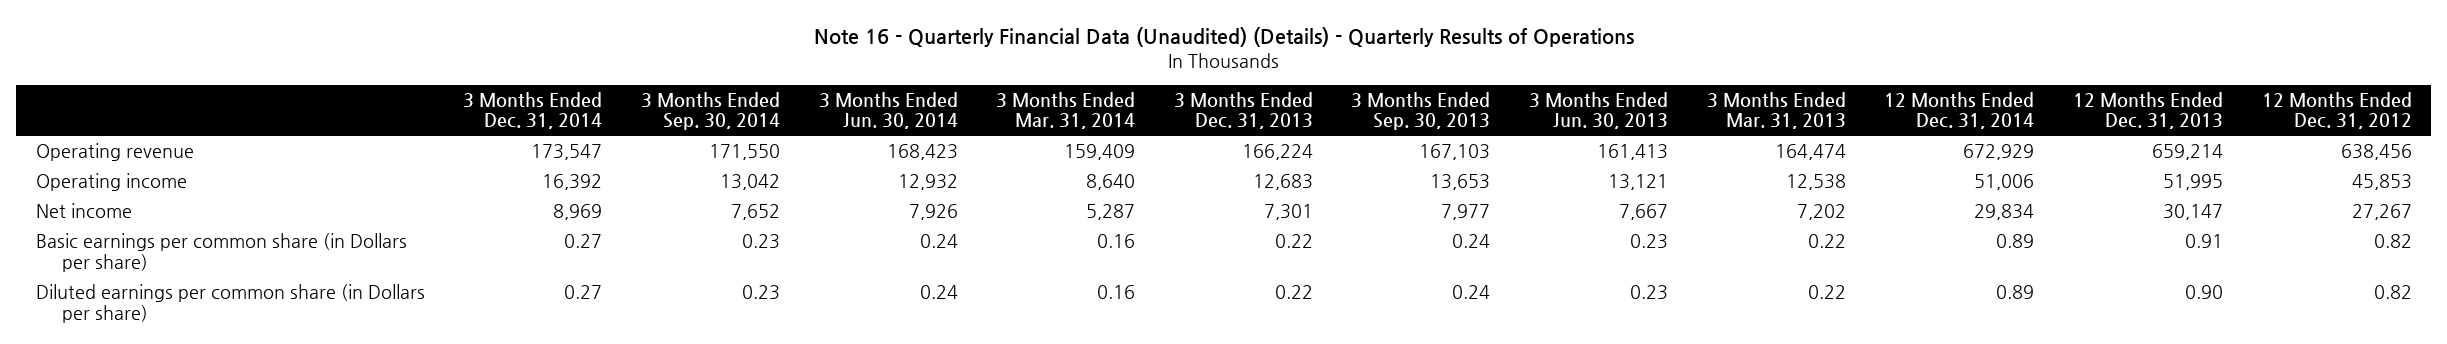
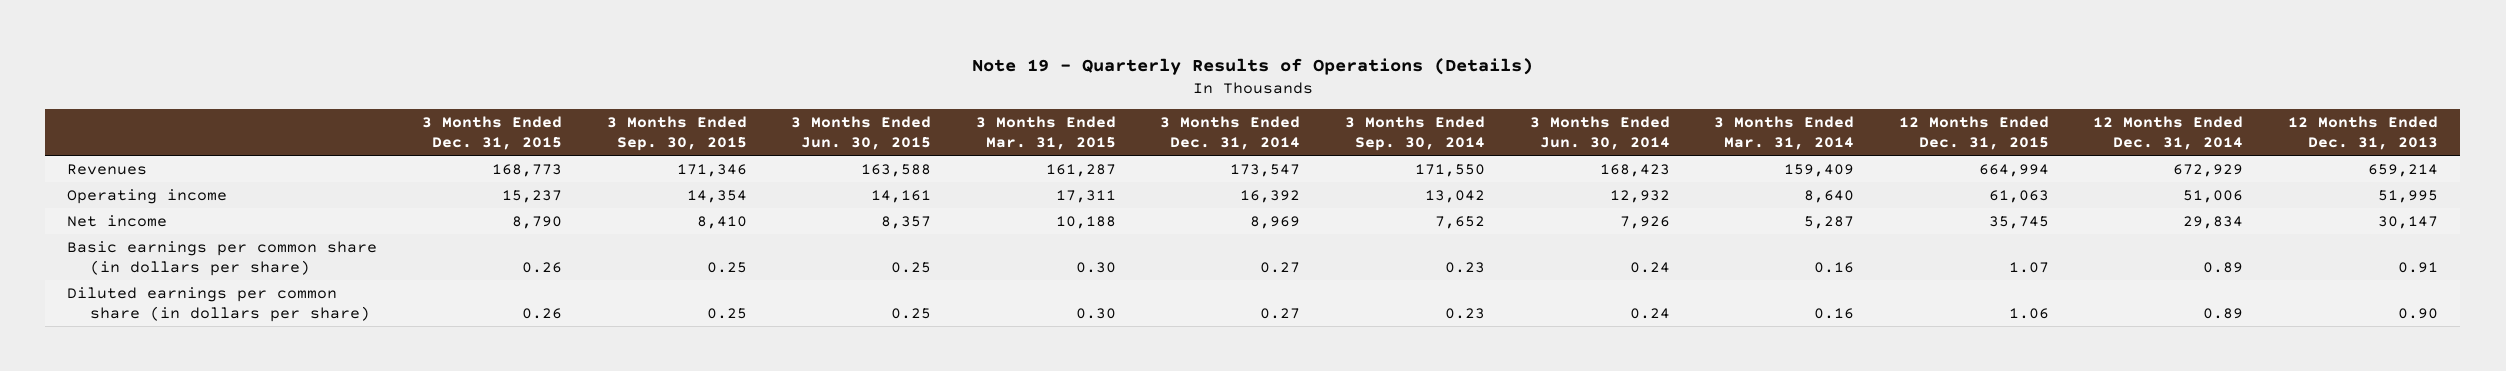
[813,27,1634,48] Note 16 - Quarterly Financial Data (Unaudited) (Details) - Quarterly Results of Operations -> [971,57,1533,75] Note 19 - Quarterly Results of Operations (Details)
[1173,91,1313,130] 3 Months Ended Dec. 31, 2013 -> none
[1351,91,1491,131] 3 Months Ended Sep. 30, 2013 -> none
[1529,91,1669,130] 3 Months Ended Jun. 30, 2013 -> none
[1706,91,1846,130] 3 Months Ended Mar. 31, 2013 -> none
[2261,91,2412,130] 12 Months Ended Dec. 31, 2012 -> none
none -> [422,116,563,151] 3 Months Ended Dec. 31, 2015
none -> [606,116,747,152] 3 Months Ended Sep. 30, 2015
none -> [791,116,932,151] 3 Months Ended Jun. 30, 2015
none -> [975,116,1116,151] 3 Months Ended Mar. 31, 2015
none -> [1898,116,2049,151] 12 Months Ended Dec. 31, 2015
[35,143,194,162] Operating revenue -> [67,164,148,176] Revenues
[35,233,407,272] Basic earnings per common share (in Dollars per share) -> [67,241,378,277] Basic earnings per common share (in dollars per share)
[35,284,425,323] Diluted earnings per common share (in Dollars per share) -> [67,287,370,323] Diluted earnings per common share (in dollars per share)

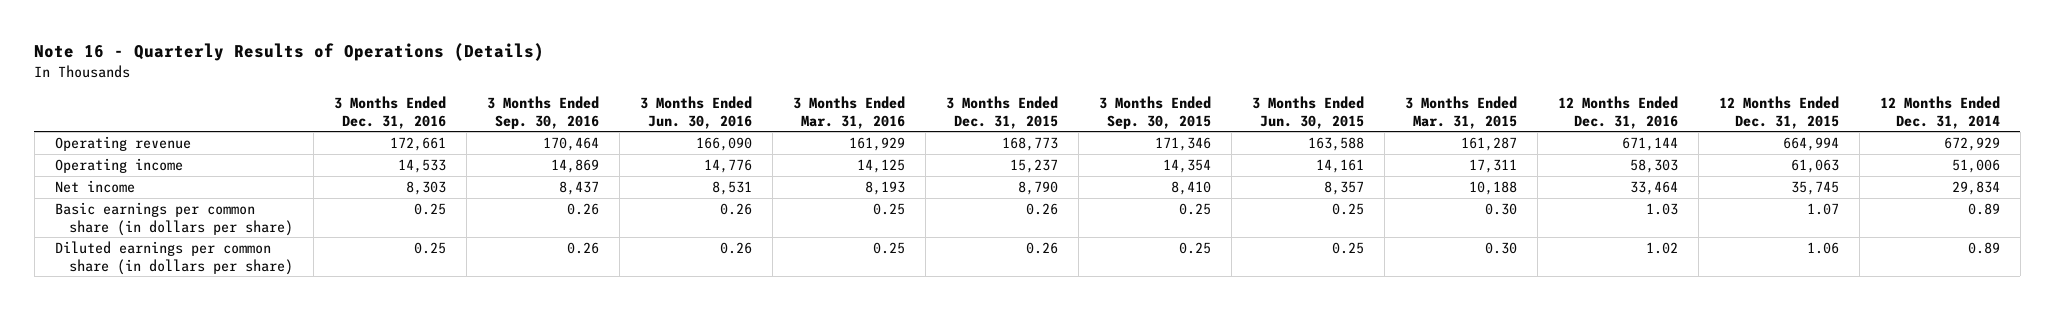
[971,57,1533,75] Note 19 - Quarterly Results of Operations (Details) -> [34,43,545,62] Note 16 - Quarterly Results of Operations (Details)
[1160,116,1301,151] 3 Months Ended Dec. 31, 2014 -> none
[1345,116,1486,152] 3 Months Ended Sep. 30, 2014 -> none
[1529,116,1670,151] 3 Months Ended Jun. 30, 2014 -> none
[1714,116,1855,151] 3 Months Ended Mar. 31, 2014 -> none
[2288,116,2439,151] 12 Months Ended Dec. 31, 2013 -> none
none -> [333,95,446,129] 3 Months Ended Dec. 31, 2016
none -> [486,95,599,129] 3 Months Ended Sep. 30, 2016
none -> [639,95,752,129] 3 Months Ended Jun. 30, 2016
none -> [792,95,905,129] 3 Months Ended Mar. 31, 2016
none -> [1557,95,1678,129] 12 Months Ended Dec. 31, 2016
[67,164,148,176] Revenues -> [54,135,191,151] Operating revenue

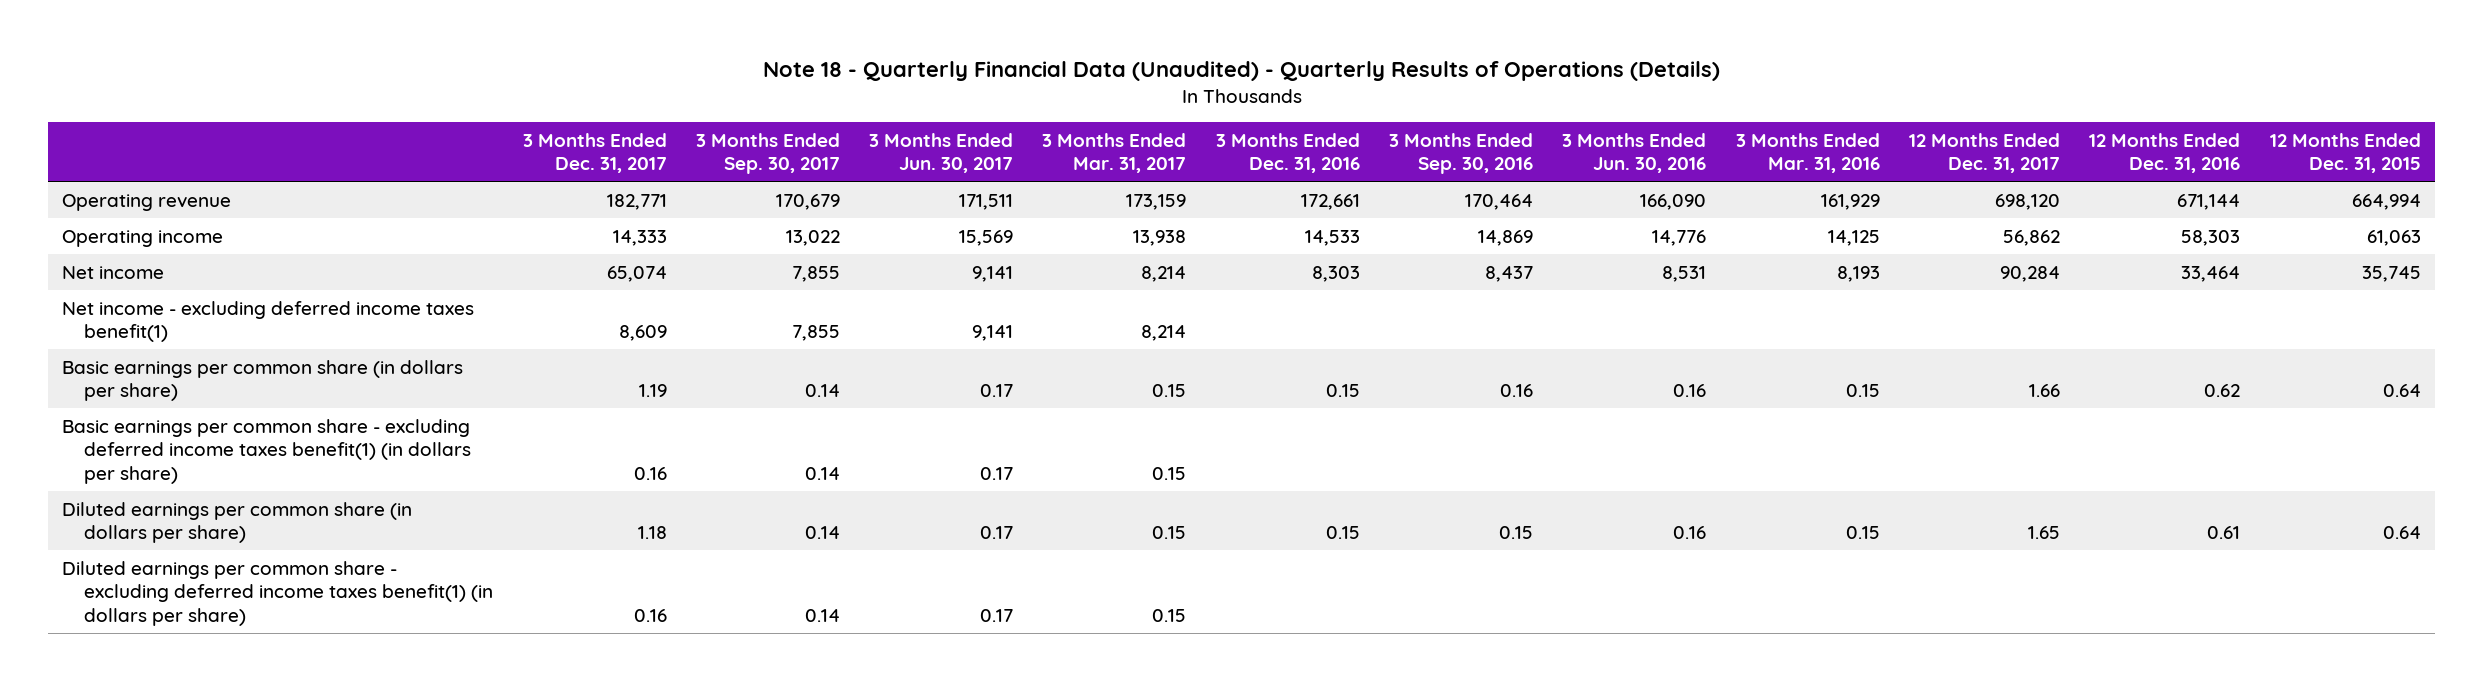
[34,43,545,62] Note 16 - Quarterly Results of Operations (Details) -> [762,61,1720,82] Note 18 - Quarterly Financial Data (Unaudited) - Quarterly Results of Operations (Details)
[945,95,1058,129] 3 Months Ended Dec. 31, 2015 -> none
[1098,95,1211,129] 3 Months Ended Sep. 30, 2015 -> none
[1251,95,1364,129] 3 Months Ended Jun. 30, 2015 -> none
[1404,95,1517,129] 3 Months Ended Mar. 31, 2015 -> none
[1879,95,2000,129] 12 Months Ended Dec. 31, 2014 -> none
none -> [522,132,667,174] 3 Months Ended Dec. 31, 2017
none -> [695,132,840,175] 3 Months Ended Sep. 30, 2017
none -> [869,132,1014,174] 3 Months Ended Jun. 30, 2017
none -> [1042,132,1187,174] 3 Months Ended Mar. 31, 2017
none -> [1909,132,2061,174] 12 Months Ended Dec. 31, 2017
none -> [62,300,475,343] Net income - excluding deferred income taxes benefit(1)
[413,202,446,215] 0.25 -> [1325,384,1360,398] 0.15
[566,202,599,215] 0.26 -> [1500,384,1534,398] 0.16
[719,202,752,215] 0.26 -> [1673,384,1707,398] 0.16
[872,202,905,215] 0.25 -> [1845,384,1880,398] 0.15
[1645,202,1678,215] 1.03 -> [2204,384,2241,398] 0.62
[1806,202,1839,215] 1.07 -> [2382,384,2421,398] 0.64
none -> [62,418,472,484] Basic earnings per common share - excluding deferred income taxes benefit(1) (in dollars per share)
[413,241,446,254] 0.25 -> [1325,526,1360,540] 0.15
[566,241,599,254] 0.26 -> [1499,526,1534,540] 0.15
[719,241,752,254] 0.26 -> [1673,526,1707,540] 0.16
[872,241,905,254] 0.25 -> [1845,526,1880,540] 0.15
[1645,241,1678,254] 1.02 -> [2207,526,2241,540] 0.61
[1806,241,1839,254] 1.06 -> [2382,526,2421,540] 0.64
none -> [62,560,494,626] Diluted earnings per common share - excluding deferred income taxes benefit(1) (in dollars per share)

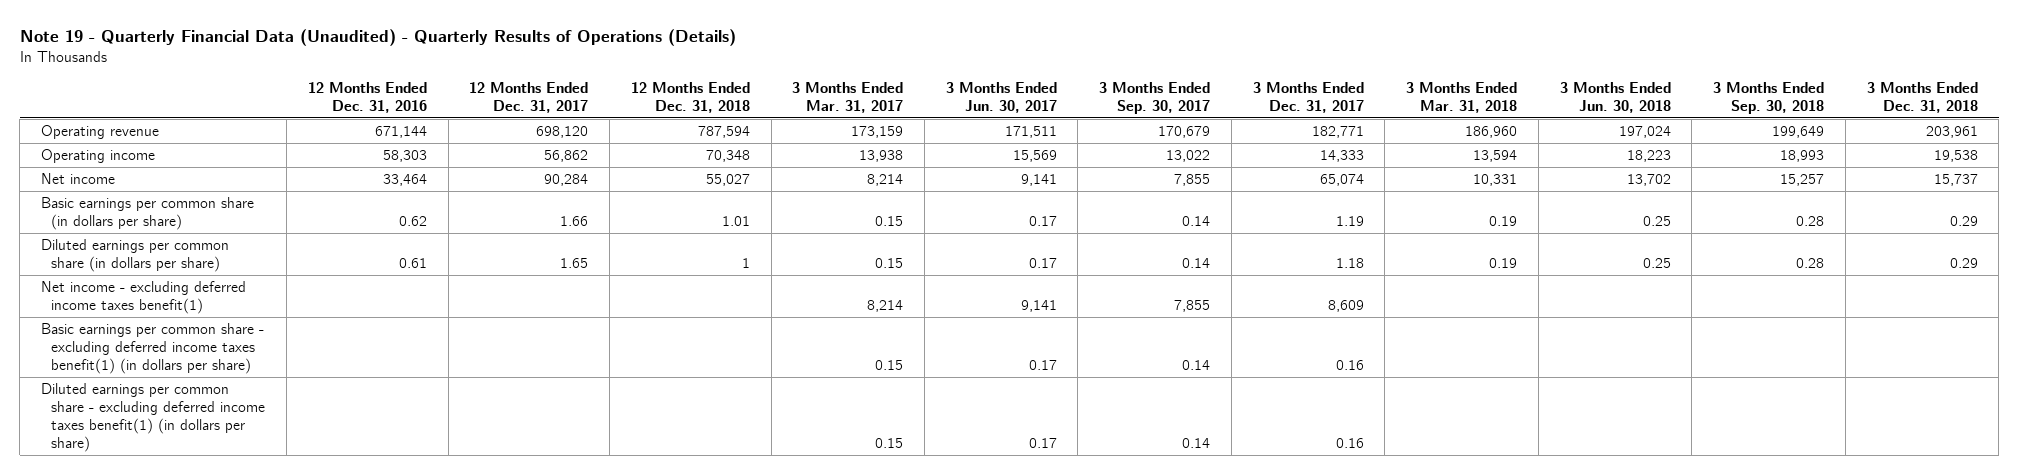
[762,61,1720,82] Note 18 - Quarterly Financial Data (Unaudited) - Quarterly Results of Operations (Details) -> [19,29,736,47] Note 19 - Quarterly Financial Data (Unaudited) - Quarterly Results of Operations (Details)
[1215,132,1360,174] 3 Months Ended Dec. 31, 2016 -> none
[1389,132,1534,175] 3 Months Ended Sep. 30, 2016 -> none
[1562,132,1707,174] 3 Months Ended Jun. 30, 2016 -> none
[1735,132,1880,174] 3 Months Ended Mar. 31, 2016 -> none
[2269,132,2421,174] 12 Months Ended Dec. 31, 2015 -> none
none -> [630,81,750,113] 12 Months Ended Dec. 31, 2018
none -> [1406,81,1518,113] 3 Months Ended Mar. 31, 2018
none -> [1559,81,1671,113] 3 Months Ended Jun. 30, 2018
none -> [1713,81,1825,114] 3 Months Ended Sep. 30, 2018
none -> [1866,81,1978,113] 3 Months Ended Dec. 31, 2018
[62,300,475,343] Net income - excluding deferred income taxes benefit(1) -> [40,280,246,314] Net income - excluding deferred income taxes benefit(1)
[62,418,472,484] Basic earnings per common share - excluding deferred income taxes benefit(1) (in dollars per share) -> [40,322,264,374] Basic earnings per common share - excluding deferred income taxes benefit(1) (in dollars per share)

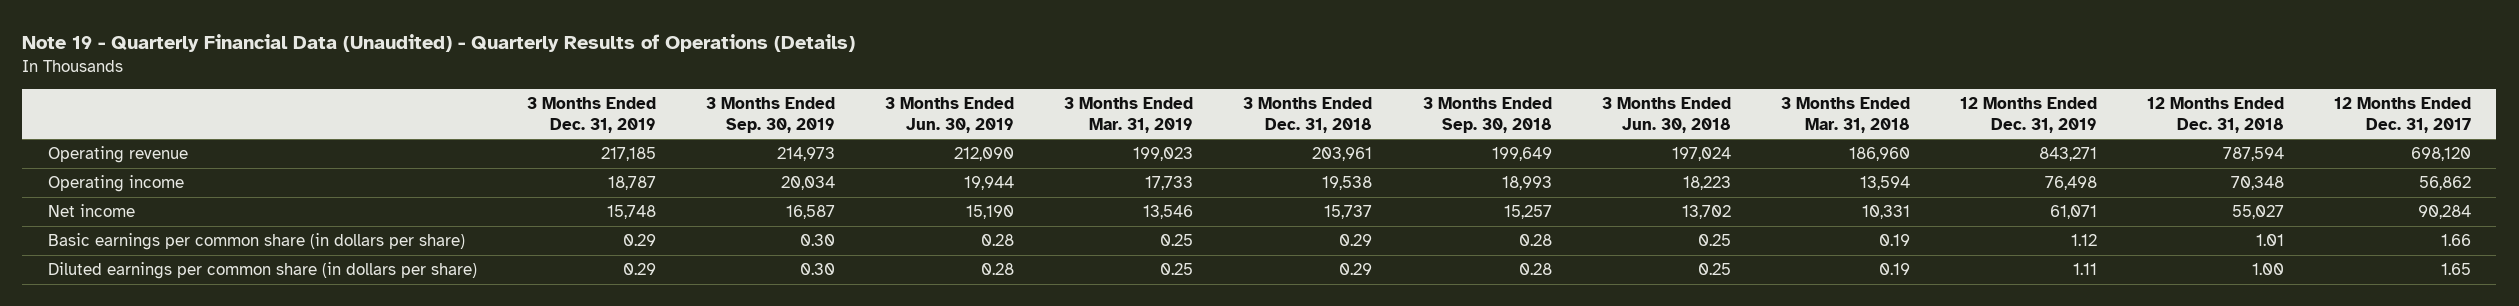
[307,81,427,113] 12 Months Ended Dec. 31, 2016 -> none
[792,81,904,113] 3 Months Ended Mar. 31, 2017 -> none
[945,81,1057,113] 3 Months Ended Jun. 30, 2017 -> none
[1099,81,1211,114] 3 Months Ended Sep. 30, 2017 -> none
[1252,81,1364,113] 3 Months Ended Dec. 31, 2017 -> none
none -> [526,97,656,133] 3 Months Ended Dec. 31, 2019
none -> [705,97,835,133] 3 Months Ended Sep. 30, 2019
none -> [885,97,1015,133] 3 Months Ended Jun. 30, 2019
none -> [1064,97,1194,133] 3 Months Ended Mar. 31, 2019
none -> [1960,97,2098,133] 12 Months Ended Dec. 31, 2019
[40,280,246,314] Net income - excluding deferred income taxes benefit(1) -> none
[40,322,264,374] Basic earnings per common share - excluding deferred income taxes benefit(1) (in dollars per share) -> none
[40,382,266,453] Diluted earnings per common share - excluding deferred income taxes benefit(1) (in dollars per share) -> none
[741,257,750,268] 1 -> [2252,263,2285,276] 1.00

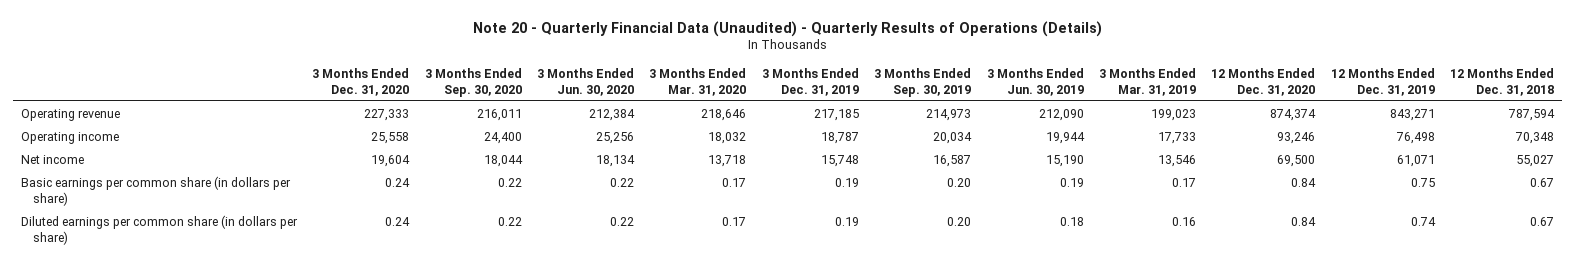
[22,33,856,52] Note 19 - Quarterly Financial Data (Unaudited) - Quarterly Results of Operations (Details) -> [472,20,1102,37] Note 20 - Quarterly Financial Data (Unaudited) - Quarterly Results of Operations (Details)
[1243,97,1373,133] 3 Months Ended Dec. 31, 2018 -> none
[1422,97,1552,133] 3 Months Ended Sep. 30, 2018 -> none
[1601,97,1731,133] 3 Months Ended Jun. 30, 2018 -> none
[1780,97,1910,133] 3 Months Ended Mar. 31, 2018 -> none
[2334,97,2472,133] 12 Months Ended Dec. 31, 2017 -> none
none -> [312,67,410,96] 3 Months Ended Dec. 31, 2020
none -> [424,67,522,97] 3 Months Ended Sep. 30, 2020
none -> [537,67,635,96] 3 Months Ended Jun. 30, 2020
none -> [649,67,747,96] 3 Months Ended Mar. 31, 2020
none -> [1211,67,1316,96] 12 Months Ended Dec. 31, 2020
[622,234,656,247] 0.29 -> [834,177,859,187] 0.19
[799,234,835,247] 0.30 -> [947,177,972,187] 0.20
[981,234,1015,247] 0.28 -> [1059,177,1084,187] 0.19
[1160,234,1194,247] 0.25 -> [1171,177,1196,187] 0.17
[2071,234,2098,247] 1.12 -> [1410,177,1435,187] 0.75
[2256,234,2285,247] 1.01 -> [1530,177,1555,187] 0.67
[622,263,656,276] 0.29 -> [834,216,859,226] 0.19
[799,263,835,276] 0.30 -> [947,216,972,226] 0.20
[981,263,1015,276] 0.28 -> [1059,216,1084,226] 0.18
[1160,263,1194,276] 0.25 -> [1171,216,1196,226] 0.16
[2073,263,2098,276] 1.11 -> [1410,216,1436,226] 0.74
[2252,263,2285,276] 1.00 -> [1530,216,1555,226] 0.67

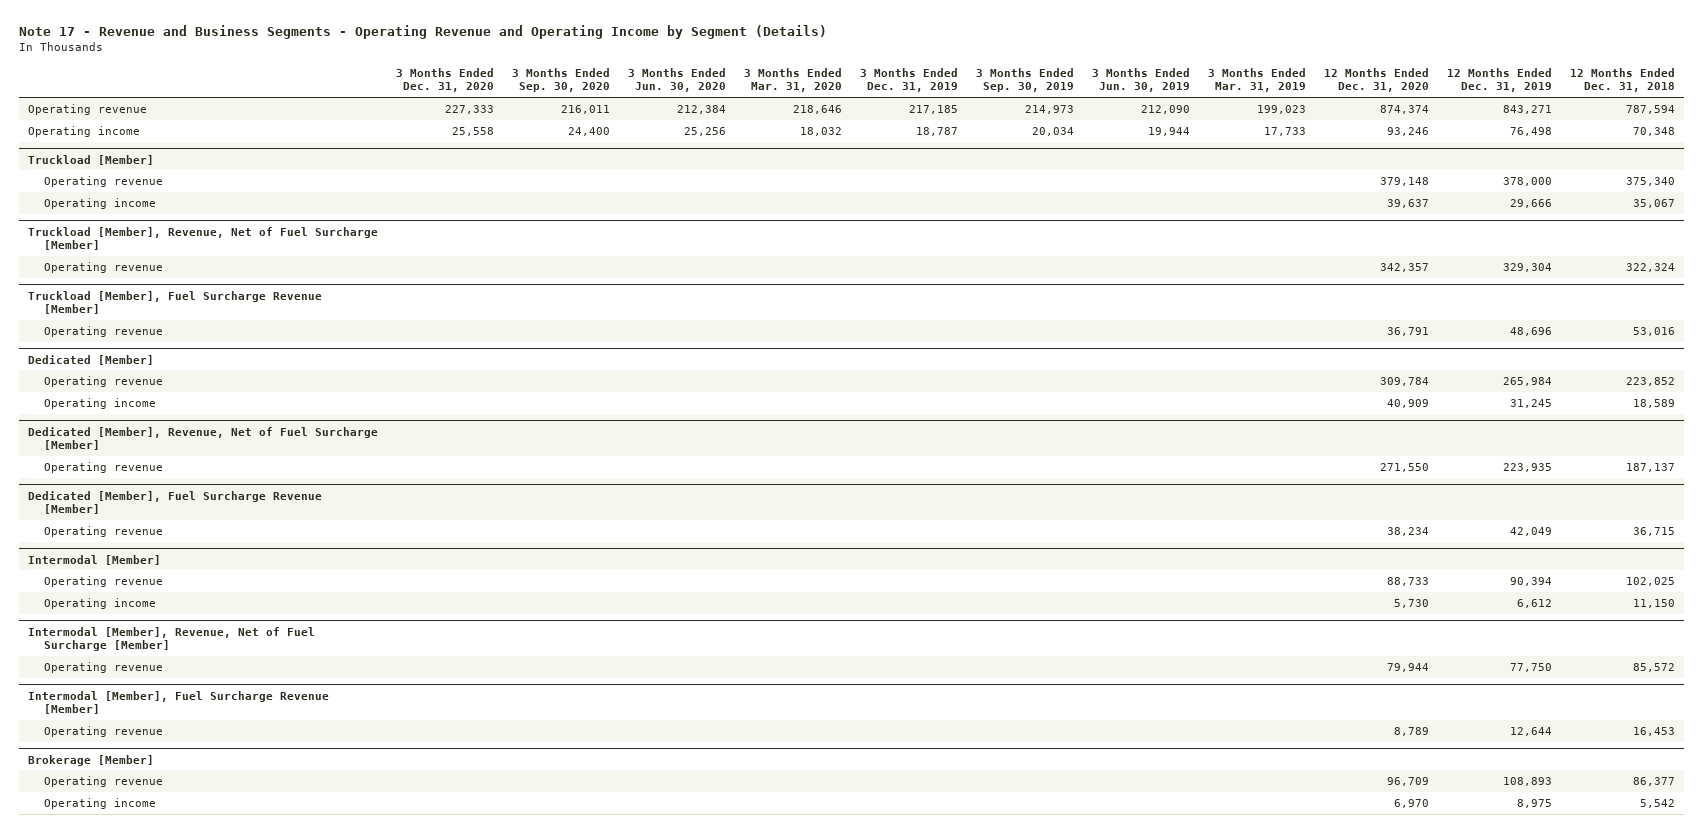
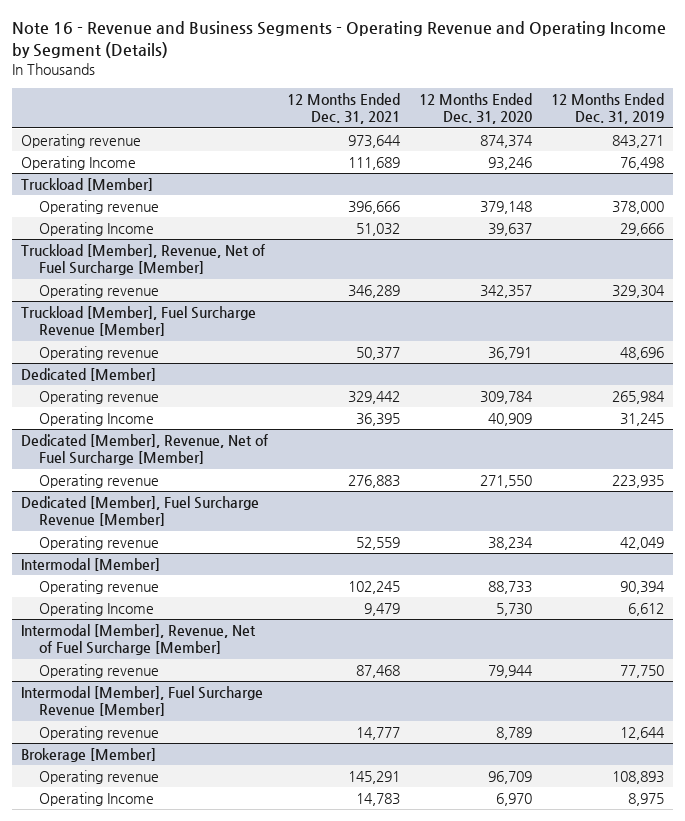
[18,25,827,40] Note 17 - Revenue and Business Segments - Operating Revenue and Operating Income by Segment (Details) -> [11,21,666,58] Note 16 - Revenue and Business Segments - Operating Revenue and Operating Income by Segment (Details)
[395,67,494,93] 3 Months Ended Dec. 31, 2020 -> none
[512,67,611,93] 3 Months Ended Sep. 30, 2020 -> none
[628,67,727,93] 3 Months Ended Jun. 30, 2020 -> none
[744,67,843,93] 3 Months Ended Mar. 31, 2020 -> none
[860,67,959,93] 3 Months Ended Dec. 31, 2019 -> none
[976,67,1075,93] 3 Months Ended Sep. 30, 2019 -> none
[1092,67,1191,93] 3 Months Ended Jun. 30, 2019 -> none
[1208,67,1307,93] 3 Months Ended Mar. 31, 2019 -> none
[1570,67,1676,93] 12 Months Ended Dec. 31, 2018 -> none
none -> [286,92,400,125] 12 Months Ended Dec. 31, 2021
[27,125,140,137] Operating income -> [20,156,136,171] Operating Income
[44,197,157,209] Operating income -> [38,222,154,237] Operating Income
[44,397,157,409] Operating income -> [38,412,154,427] Operating Income
[44,597,157,609] Operating income -> [38,602,154,617] Operating Income
[44,797,157,809] Operating income -> [38,792,154,807] Operating Income

